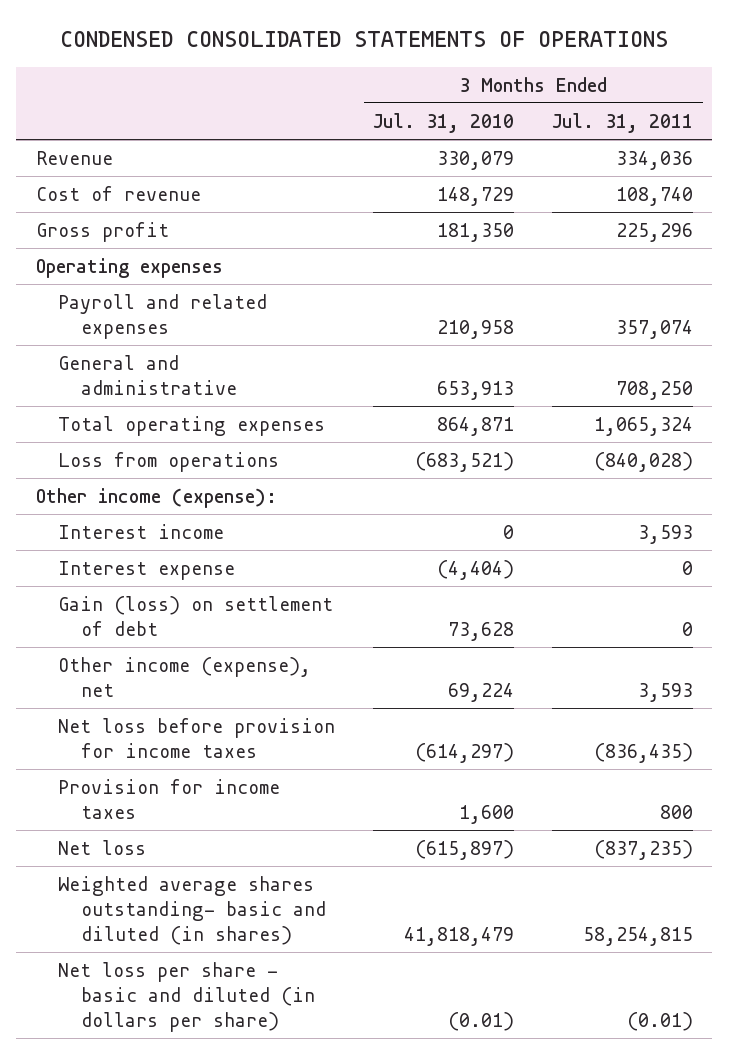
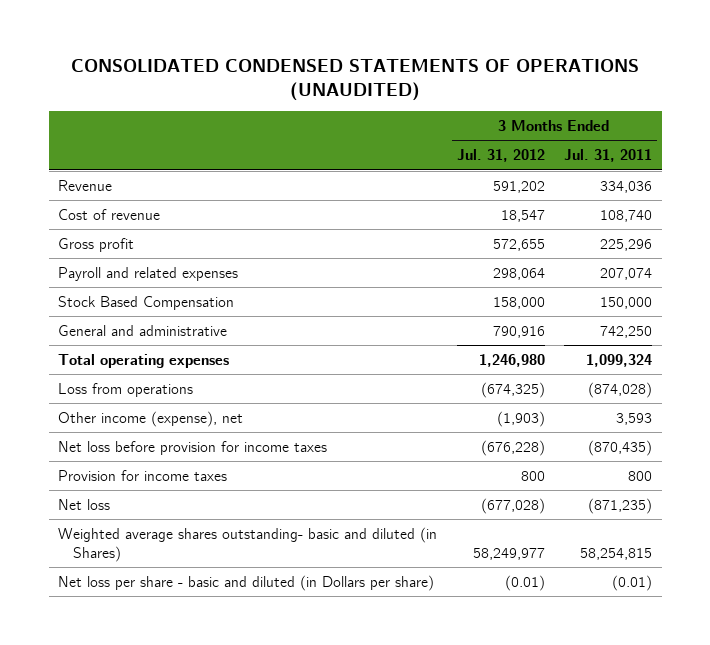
[60,30,669,47] CONDENSED CONSOLIDATED STATEMENTS OF OPERATIONS -> [71,59,640,101] CONSOLIDATED CONDENSED STATEMENTS OF OPERATIONS (UNAUDITED)
[373,112,515,133] Jul. 31, 2010 -> none
none -> [456,149,545,163] Jul. 31, 2012
[35,257,223,278] Operating expenses -> none
[35,487,277,508] Other income (expense): -> none
[58,523,225,539] Interest income -> none
[58,560,236,580] Interest expense -> none
[58,595,334,636] Gain (loss) on settlement of debt -> none
[616,319,694,339] 357,074 -> [600,267,653,280] 207,074
none -> [58,295,235,310] Stock Based Compensation
[616,380,694,400] 708,250 -> [600,325,653,338] 742,250
[594,416,694,436] 1,065,324 -> [586,353,653,367] 1,099,324
[594,451,694,472] (840,028) -> [588,381,653,398] (874,028)
[594,742,694,763] (836,435) -> [588,439,653,456] (870,435)
[594,839,694,860] (837,235) -> [588,497,653,514] (871,235)
[58,875,326,945] Weighted average shares outstanding- basic and diluted (in shares) -> [58,526,438,562] Weighted average shares outstanding- basic and diluted (in Shares)
[58,961,315,1032] Net loss per share - basic and diluted (in dollars per share) -> [58,574,435,591] Net loss per share - basic and diluted (in Dollars per share)

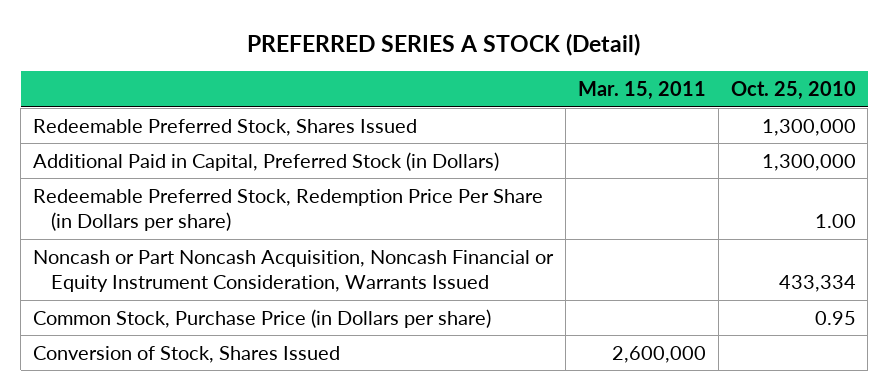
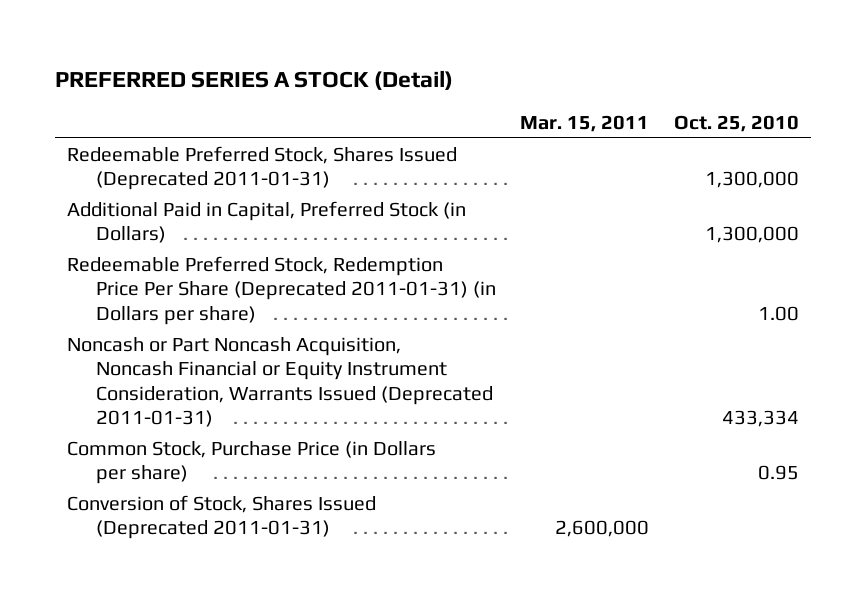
[33,118,418,136] Redeemable Preferred Stock, Shares Issued -> [67,145,458,191] Redeemable Preferred Stock, Shares Issued (Deprecated 2011-01-31)
[33,188,544,232] Redeemable Preferred Stock, Redemption Price Per Share (in Dollars per share) -> [67,255,497,325] Redeemable Preferred Stock, Redemption Price Per Share (Deprecated 2011-01-31) (in Dollars per share)
[33,249,555,293] Noncash or Part Noncash Acquisition, Noncash Financial or Equity Instrument Consideration, Warrants Issued -> [67,336,494,428] Noncash or Part Noncash Acquisition, Noncash Financial or Equity Instrument Consideration, Warrants Issued (Deprecated 2011-01-31)
[33,345,341,363] Conversion of Stock, Shares Issued -> [67,494,377,540] Conversion of Stock, Shares Issued (Deprecated 2011-01-31)

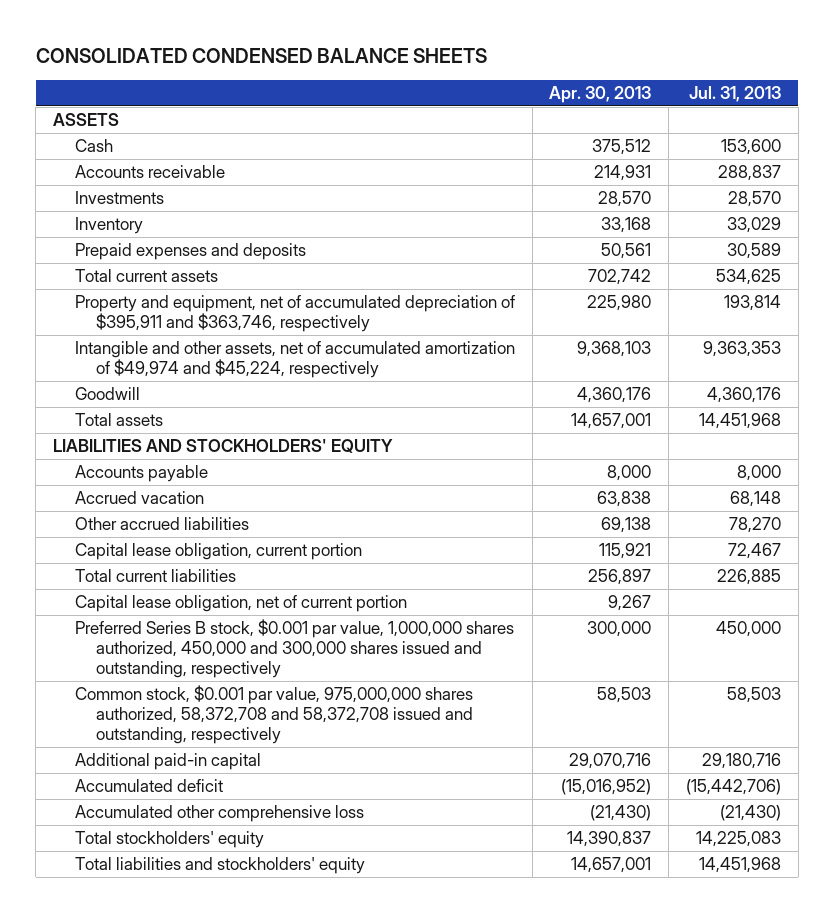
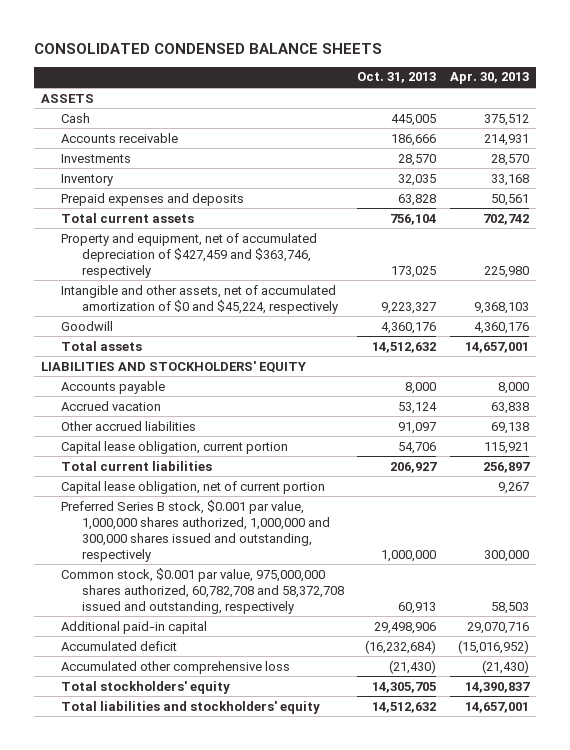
[688,85,781,102] Jul. 31, 2013 -> none
none -> [357,72,437,84] Oct. 31, 2013
[74,295,515,333] Property and equipment, net of accumulated depreciation of $395,911 and $363,746, respectively -> [61,232,318,278] Property and equipment, net of accumulated depreciation of $427,459 and $363,746, respectively
[74,341,515,379] Intangible and other assets, net of accumulated amortization of $49,974 and $45,224, respectively -> [61,284,338,314] Intangible and other assets, net of accumulated amortization of $0 and $45,224, respectively
[74,619,514,679] Preferred Series B stock, $0.001 par value, 1,000,000 shares authorized, 450,000 and 300,000 shares issued and outstanding, respectively -> [61,499,330,562] Preferred Series B stock, $0.001 par value, 1,000,000 shares authorized, 1,000,000 and 300,000 shares issued and outstanding, respectively
[74,685,474,745] Common stock, $0.001 par value, 975,000,000 shares authorized, 58,372,708 and 58,372,708 issued and outstanding, respectively -> [61,567,344,614] Common stock, $0.001 par value, 975,000,000 shares authorized, 60,782,708 and 58,372,708 issued and outstanding, respectively

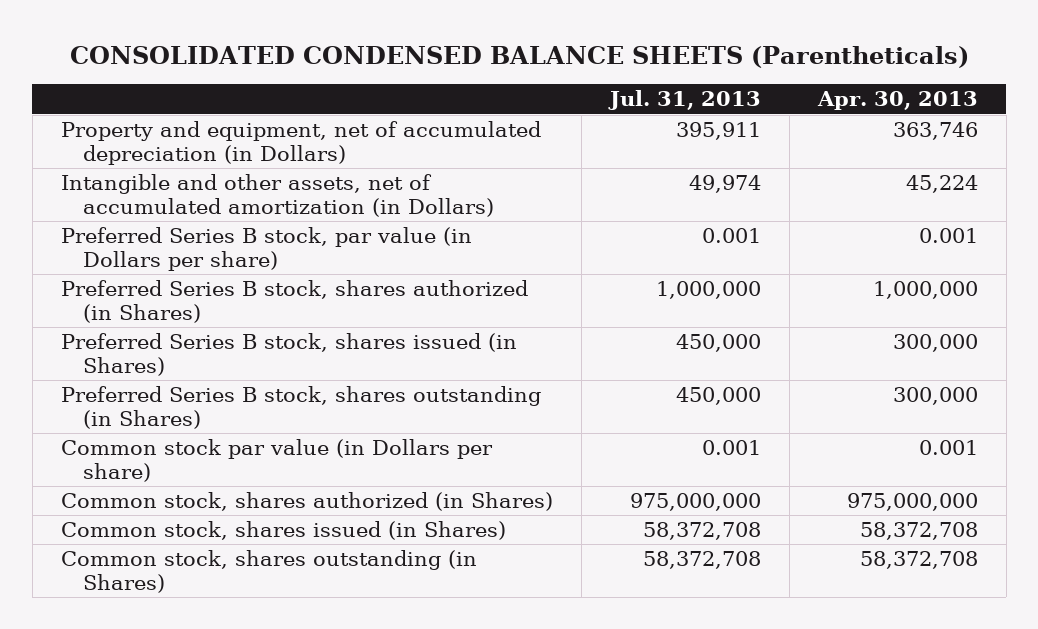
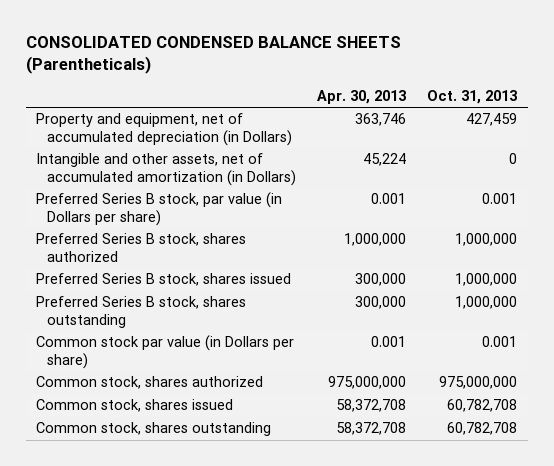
[607,90,761,111] Jul. 31, 2013 -> none
none -> [427,89,518,104] Oct. 31, 2013
[60,280,528,323] Preferred Series B stock, shares authorized (in Shares) -> [36,233,247,262] Preferred Series B stock, shares authorized
[60,333,517,376] Preferred Series B stock, shares issued (in Shares) -> [36,273,292,287] Preferred Series B stock, shares issued
[60,386,541,429] Preferred Series B stock, shares outstanding (in Shares) -> [36,296,247,328] Preferred Series B stock, shares outstanding
[60,492,553,512] Common stock, shares authorized (in Shares) -> [36,376,264,390] Common stock, shares authorized
[60,521,506,541] Common stock, shares issued (in Shares) -> [36,399,234,413] Common stock, shares issued
[60,550,477,593] Common stock, shares outstanding (in Shares) -> [36,422,272,437] Common stock, shares outstanding

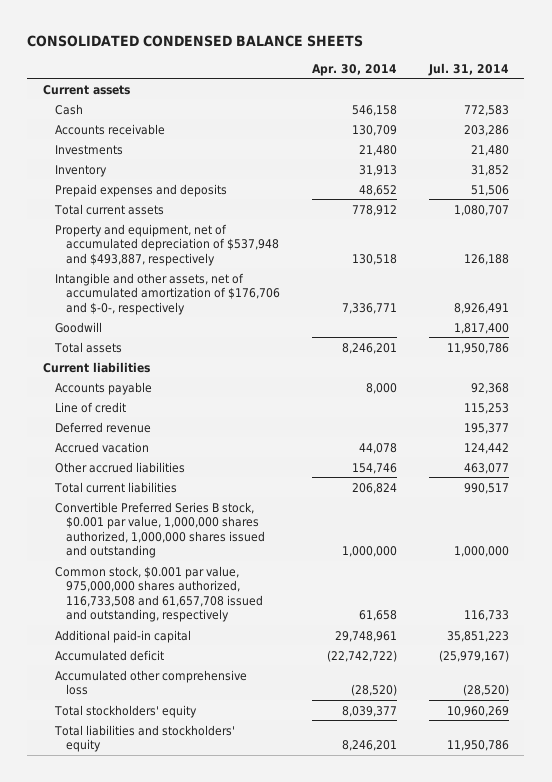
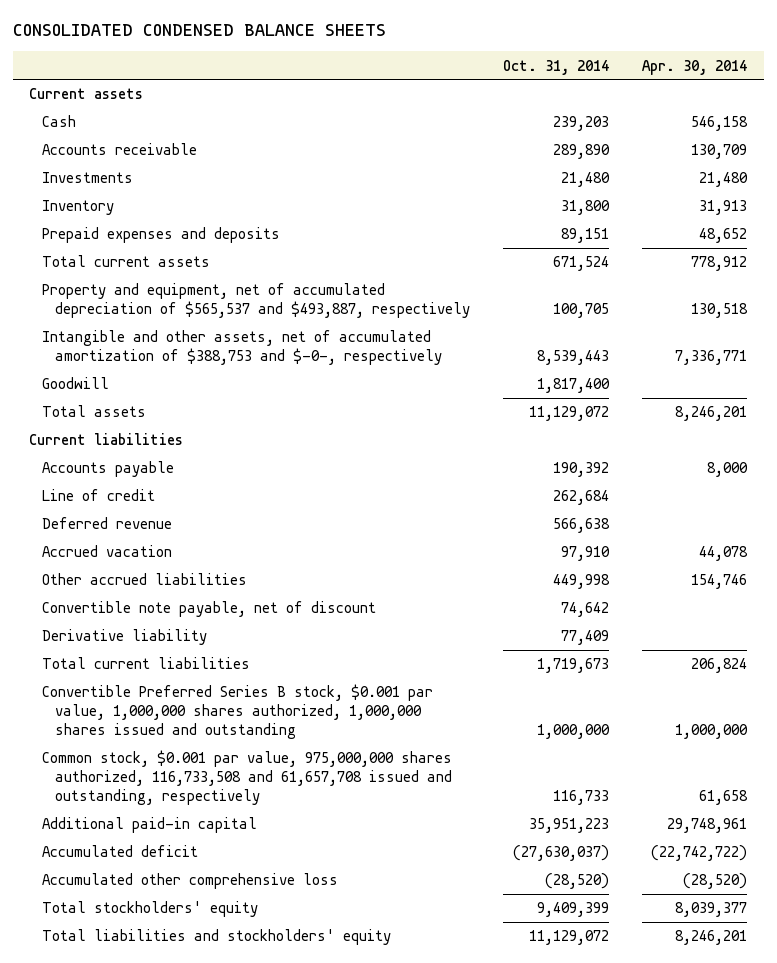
[427,62,509,76] Jul. 31, 2014 -> none
none -> [502,59,609,75] Oct. 31, 2014
[54,223,280,266] Property and equipment, net of accumulated depreciation of $537,948 and $493,887, respectively -> [42,283,470,319] Property and equipment, net of accumulated depreciation of $565,537 and $493,887, respectively
[54,272,281,315] Intangible and other assets, net of accumulated amortization of $176,706 and $-0-, respectively -> [42,330,442,366] Intangible and other assets, net of accumulated amortization of $388,753 and $-0-, respectively
none -> [42,601,377,618] Convertible note payable, net of discount
none -> [42,629,208,646] Derivative liability

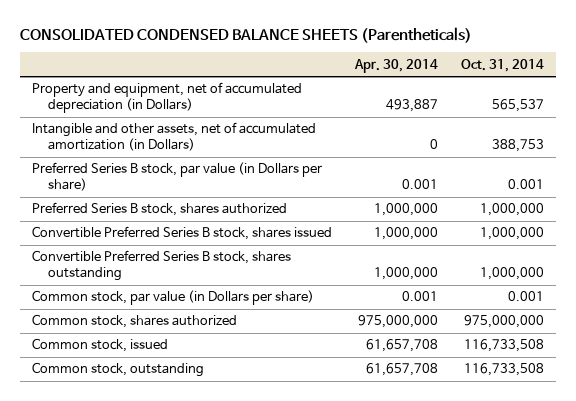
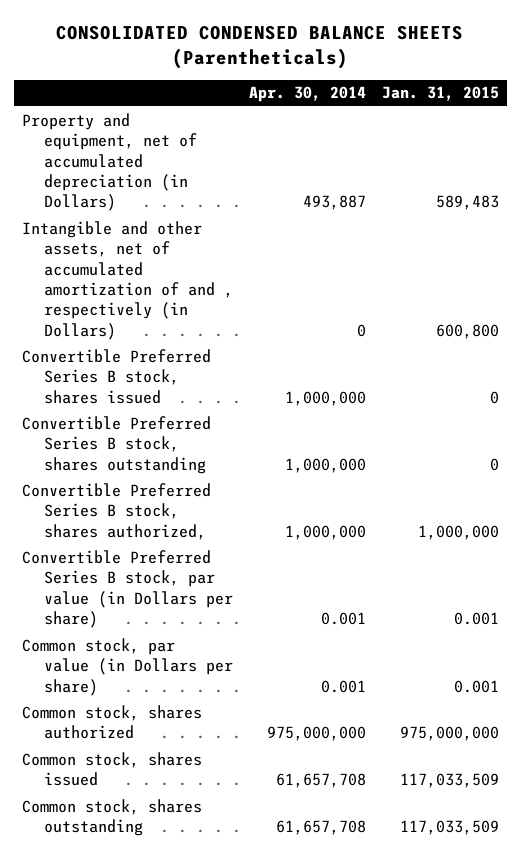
[461,58,545,72] Oct. 31, 2014 -> none
none -> [382,86,500,102] Jan. 31, 2015
[31,162,322,192] Preferred Series B stock, par value (in Dollars per share) -> none
[31,202,287,217] Preferred Series B stock, shares authorized -> none
[31,122,316,152] Intangible and other assets, net of accumulated amortization (in Dollars) -> [21,220,233,340] Intangible and other assets, net of accumulated amortization of and , respectively (in Dollars)
none -> [21,482,211,540] Convertible Preferred Series B stock, shares authorized,
none -> [21,549,233,629] Convertible Preferred Series B stock, par value (in Dollars per share)
[31,338,168,353] Common stock, issued -> [21,751,202,787] Common stock, shares issued
[31,362,204,378] Common stock, outstanding -> [21,798,202,837] Common stock, shares outstanding

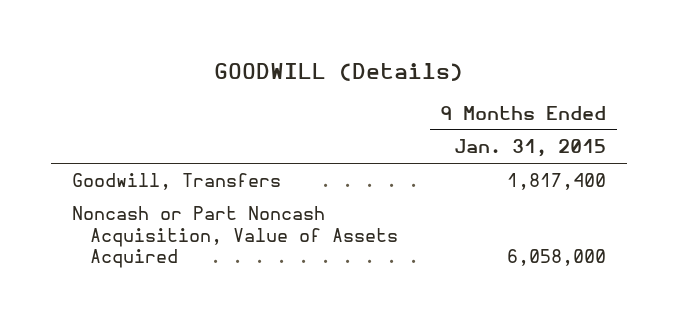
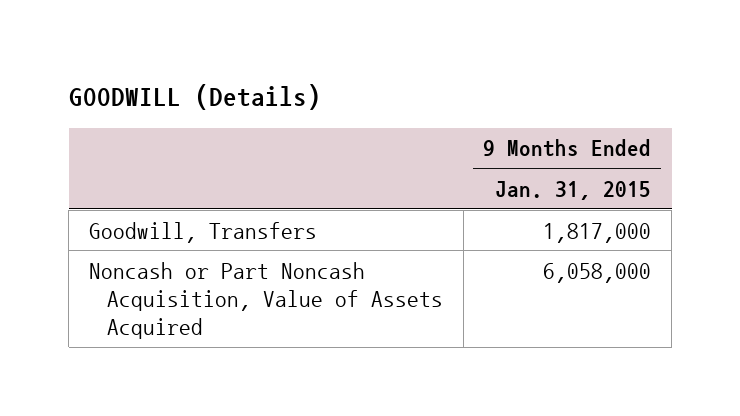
[507,173,607,191] 1,817,400 -> [543,222,652,243] 1,817,000

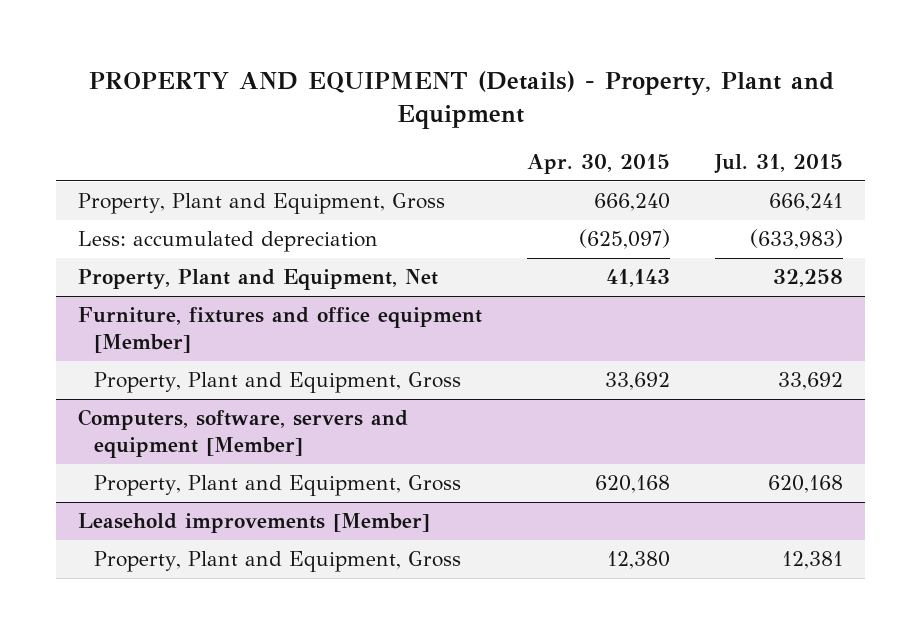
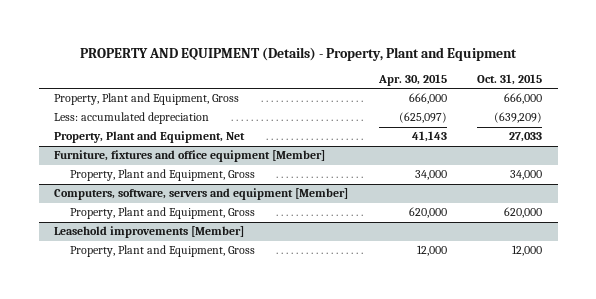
[713,153,843,174] Jul. 31, 2015 -> none
none -> [477,74,543,86] Oct. 31, 2015
[594,193,671,212] 666,240 -> [408,93,447,105] 666,000
[605,372,671,391] 33,692 -> [414,170,447,181] 34,000
[595,475,671,494] 620,168 -> [408,207,447,219] 620,000
[607,551,671,570] 12,380 -> [416,245,447,257] 12,000

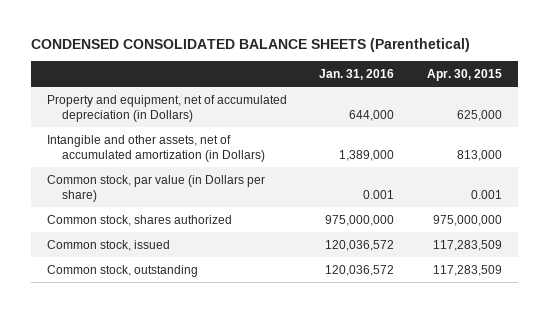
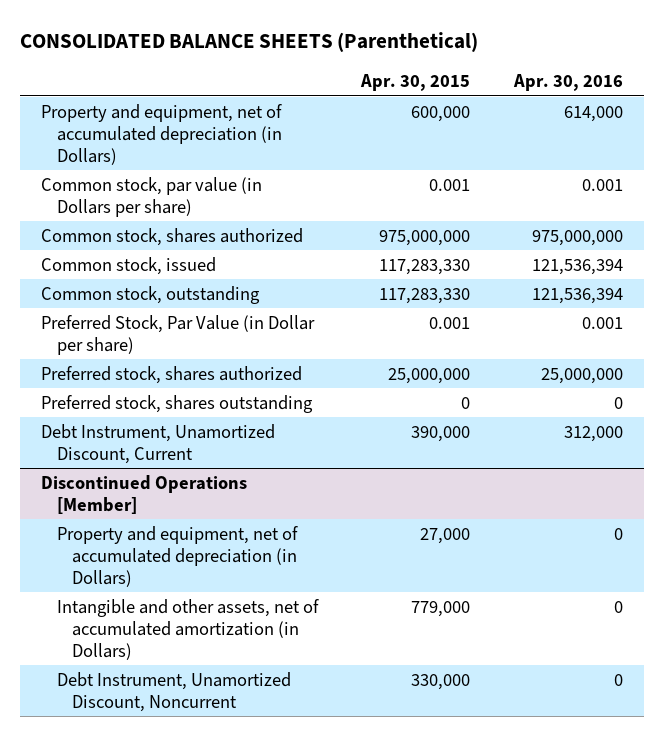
[30,38,470,53] CONDENSED CONSOLIDATED BALANCE SHEETS (Parenthetical) -> [19,32,478,53] CONSOLIDATED BALANCE SHEETS (Parenthetical)
[319,68,395,80] Jan. 31, 2016 -> none
none -> [512,74,623,92] Apr. 30, 2016
[46,134,266,163] Intangible and other assets, net of accumulated amortization (in Dollars) -> none
[456,110,502,122] 625,000 -> [411,105,471,122] 600,000
[432,239,502,251] 117,283,509 -> [379,258,471,275] 117,283,330
[432,264,502,276] 117,283,509 -> [379,287,471,304] 117,283,330
none -> [41,314,316,355] Preferred Stock, Par Value (in Dollar per share)
none -> [41,365,303,384] Preferred stock, shares authorized
none -> [41,394,314,413] Preferred stock, shares outstanding
none -> [41,423,276,464] Debt Instrument, Unamortized Discount, Current
none -> [41,474,248,514] Discontinued Operations [Member]
none -> [56,525,298,587] Property and equipment, net of accumulated depreciation (in Dollars)
none -> [56,598,319,660] Intangible and other assets, net of accumulated amortization (in Dollars)
none -> [56,671,291,712] Debt Instrument, Unamortized Discount, Noncurrent

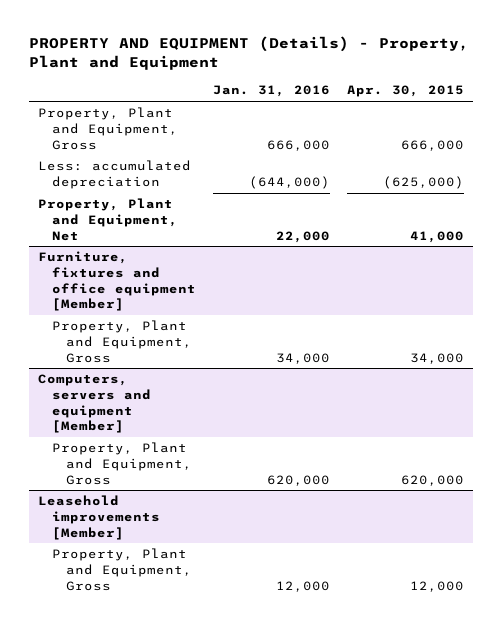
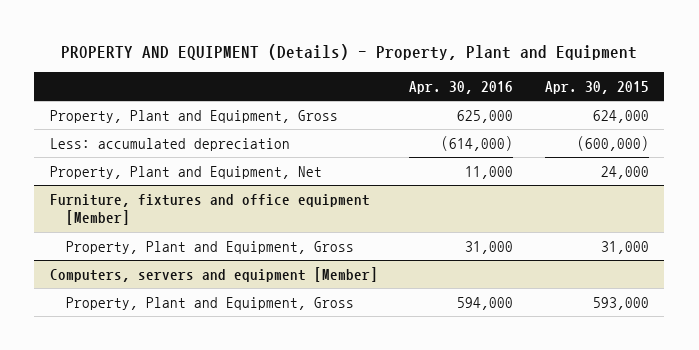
[213,85,331,98] Jan. 31, 2016 -> none
none -> [409,80,514,94] Apr. 30, 2016
[401,139,465,151] 666,000 -> [592,109,649,123] 624,000
[383,175,465,189] (625,000) -> [576,135,649,151] (600,000)
[410,230,465,243] 41,000 -> [600,165,649,179] 24,000
[410,352,465,364] 34,000 -> [600,240,649,254] 31,000
[37,495,160,540] Leasehold improvements [Member] -> none
[51,548,192,591] Property, Plant and Equipment, Gross -> none
[401,474,465,486] 620,000 -> [592,296,649,310] 593,000

